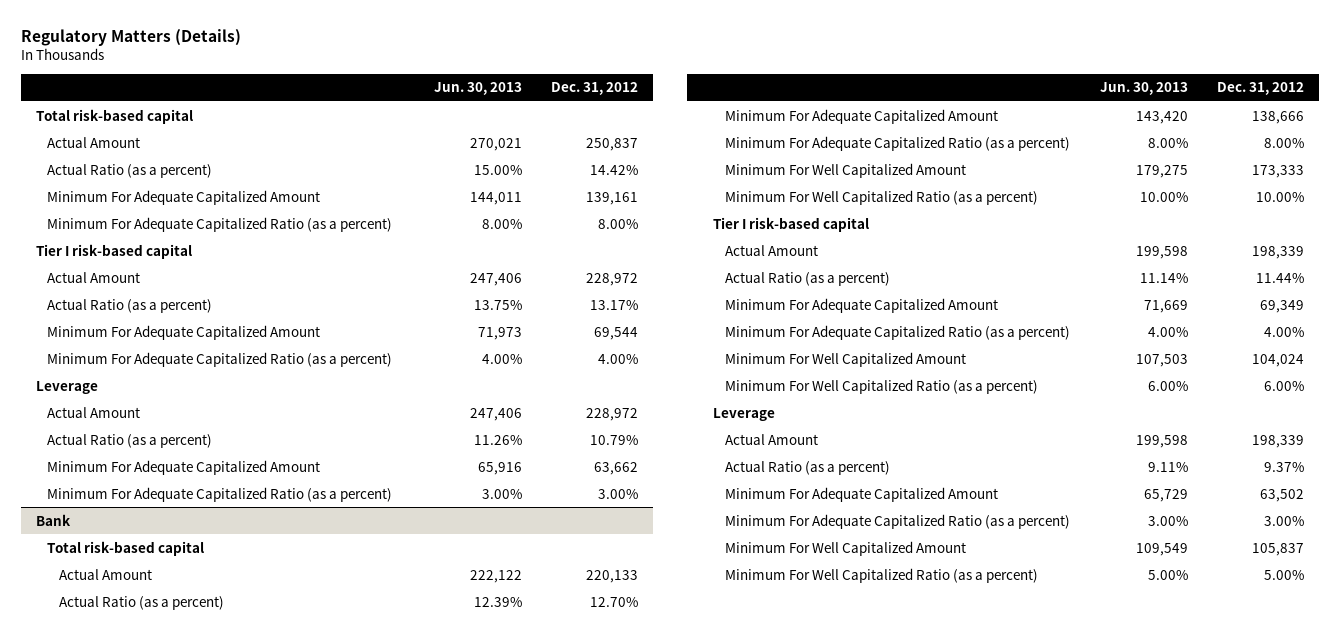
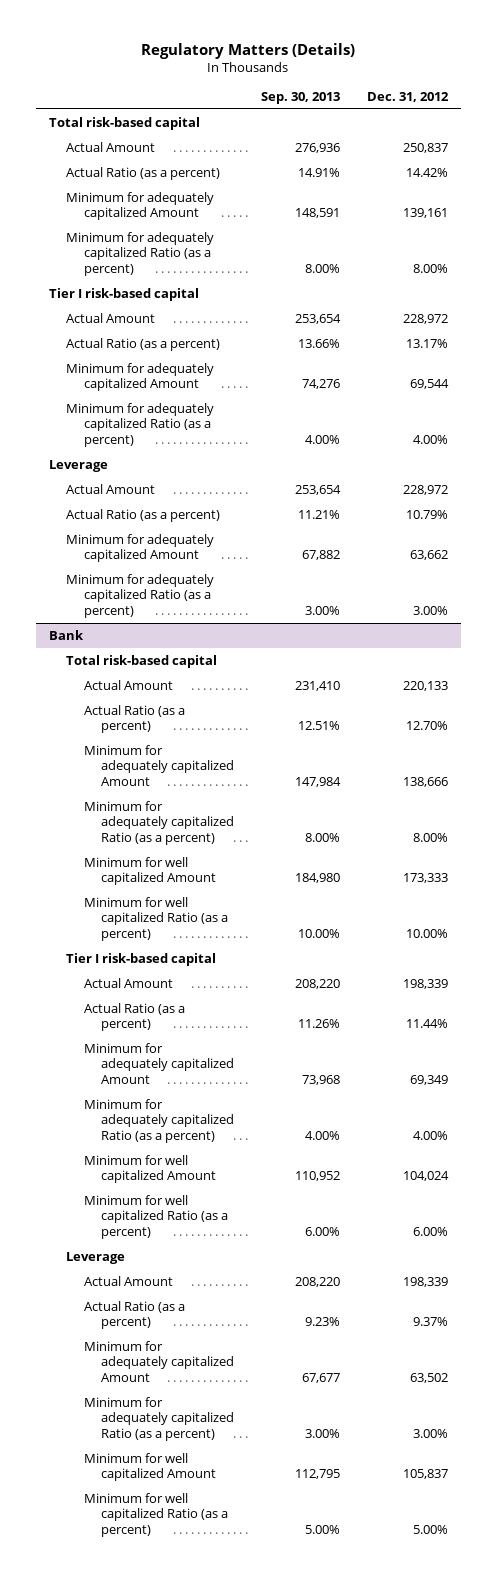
[433,82,522,96] Jun. 30, 2013 -> none
none -> [261,91,341,104] Sep. 30, 2013
[47,189,321,205] Minimum For Adequate Capitalized Amount -> [66,191,215,221] Minimum for adequately capitalized Amount
[47,216,393,232] Minimum For Adequate Capitalized Ratio (as a percent) -> [66,231,215,277] Minimum for adequately capitalized Ratio (as a percent)
[47,324,321,340] Minimum For Adequate Capitalized Amount -> [66,362,215,392] Minimum for adequately capitalized Amount
[47,351,393,367] Minimum For Adequate Capitalized Ratio (as a percent) -> [66,402,215,448] Minimum for adequately capitalized Ratio (as a percent)
[47,459,321,475] Minimum For Adequate Capitalized Amount -> [66,533,215,563] Minimum for adequately capitalized Amount
[47,486,393,502] Minimum For Adequate Capitalized Ratio (as a percent) -> [66,573,215,619] Minimum for adequately capitalized Ratio (as a percent)
[725,108,999,124] Minimum For Adequate Capitalized Amount -> [83,744,235,787] Minimum for adequately capitalized Amount
[725,135,1071,151] Minimum For Adequate Capitalized Ratio (as a percent) -> [83,800,235,846] Minimum for adequately capitalized Ratio (as a percent)
[725,162,967,178] Minimum For Well Capitalized Amount -> [83,856,217,886] Minimum for well capitalized Amount
[725,189,1039,205] Minimum For Well Capitalized Ratio (as a percent) -> [83,896,229,942] Minimum for well capitalized Ratio (as a percent)
[725,297,999,313] Minimum For Adequate Capitalized Amount -> [83,1042,235,1085] Minimum for adequately capitalized Amount
[725,324,1071,340] Minimum For Adequate Capitalized Ratio (as a percent) -> [83,1098,235,1144] Minimum for adequately capitalized Ratio (as a percent)
[725,351,967,367] Minimum For Well Capitalized Amount -> [83,1154,217,1184] Minimum for well capitalized Amount
[725,378,1039,394] Minimum For Well Capitalized Ratio (as a percent) -> [83,1194,229,1240] Minimum for well capitalized Ratio (as a percent)
[725,486,999,502] Minimum For Adequate Capitalized Amount -> [83,1340,235,1383] Minimum for adequately capitalized Amount
[725,513,1071,529] Minimum For Adequate Capitalized Ratio (as a percent) -> [83,1396,235,1442] Minimum for adequately capitalized Ratio (as a percent)
[725,540,967,556] Minimum For Well Capitalized Amount -> [83,1452,217,1482] Minimum for well capitalized Amount
[725,567,1039,583] Minimum For Well Capitalized Ratio (as a percent) -> [83,1492,229,1538] Minimum for well capitalized Ratio (as a percent)

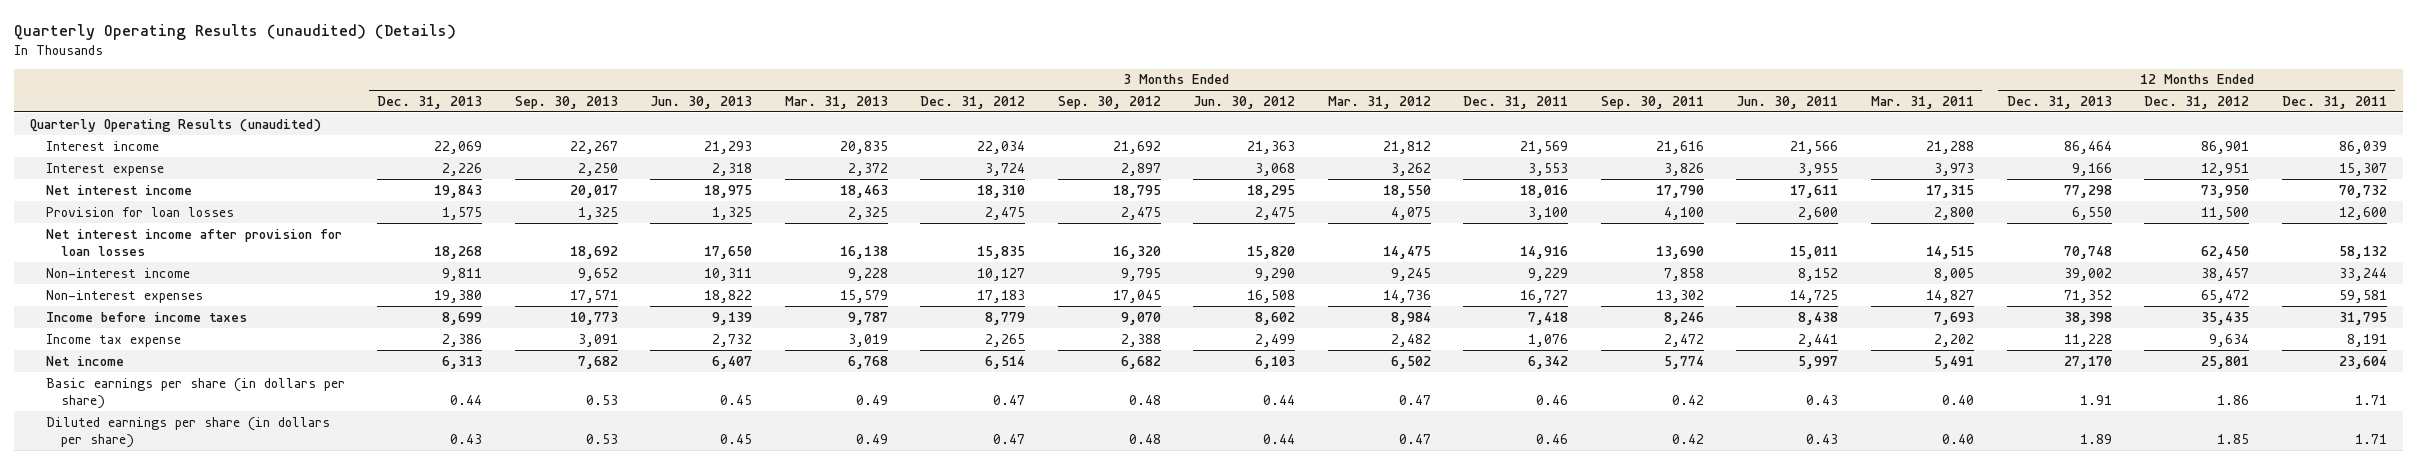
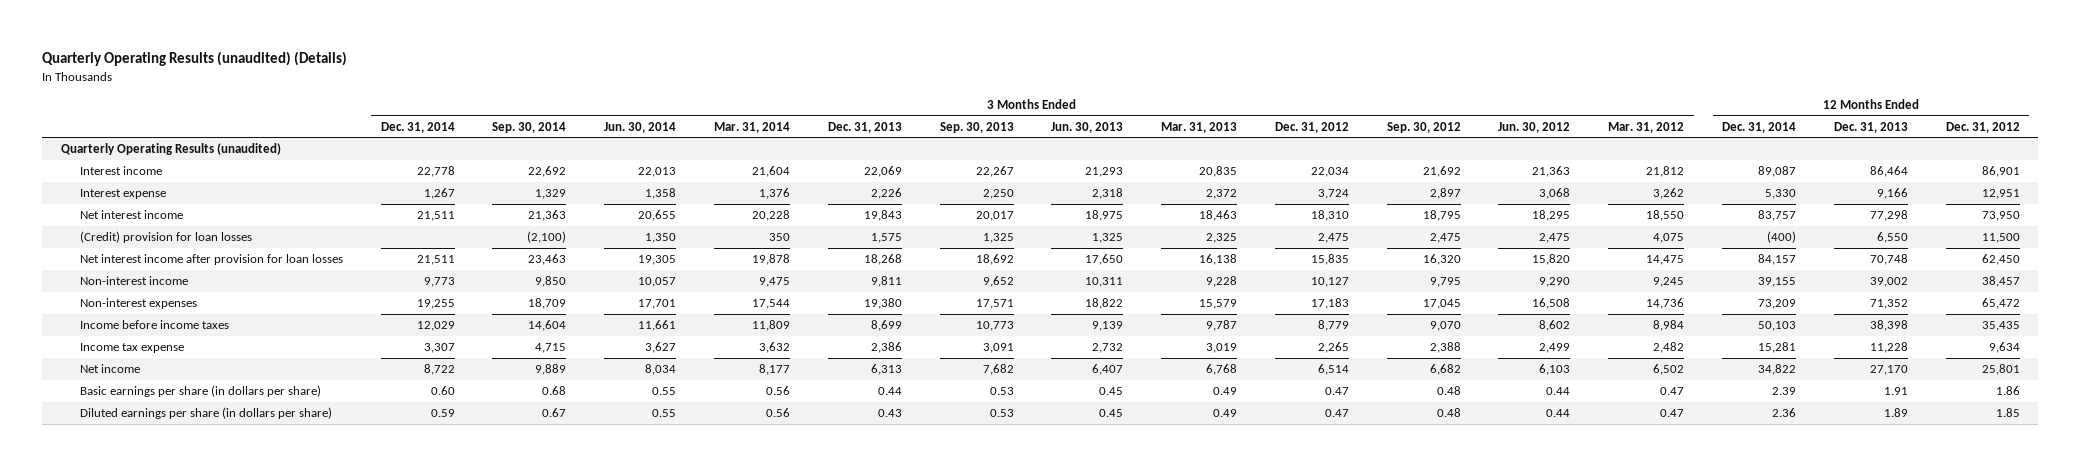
[1463,95,1569,109] Dec. 31, 2011 -> none
[1600,95,1704,109] Sep. 30, 2011 -> none
[1736,95,1839,109] Jun. 30, 2011 -> none
[1870,95,1974,109] Mar. 31, 2011 -> none
[2281,95,2387,109] Dec. 31, 2011 -> none
none -> [380,121,455,133] Dec. 31, 2014
none -> [492,121,567,133] Sep. 30, 2014
none -> [604,121,677,133] Jun. 30, 2014
none -> [714,121,791,133] Mar. 31, 2014
none -> [1721,121,1796,133] Dec. 31, 2014
[45,206,234,217] Provision for loan losses -> [79,231,252,244] (Credit) provision for loan losses

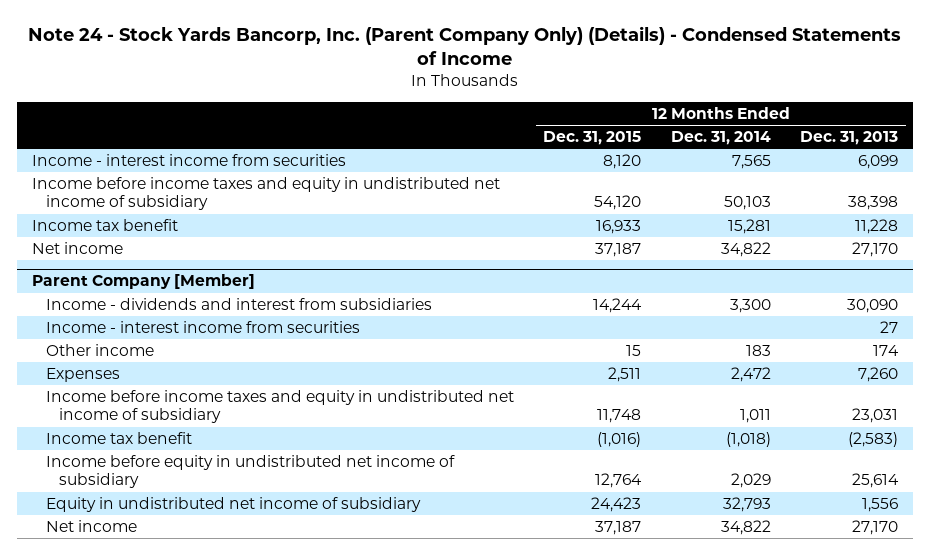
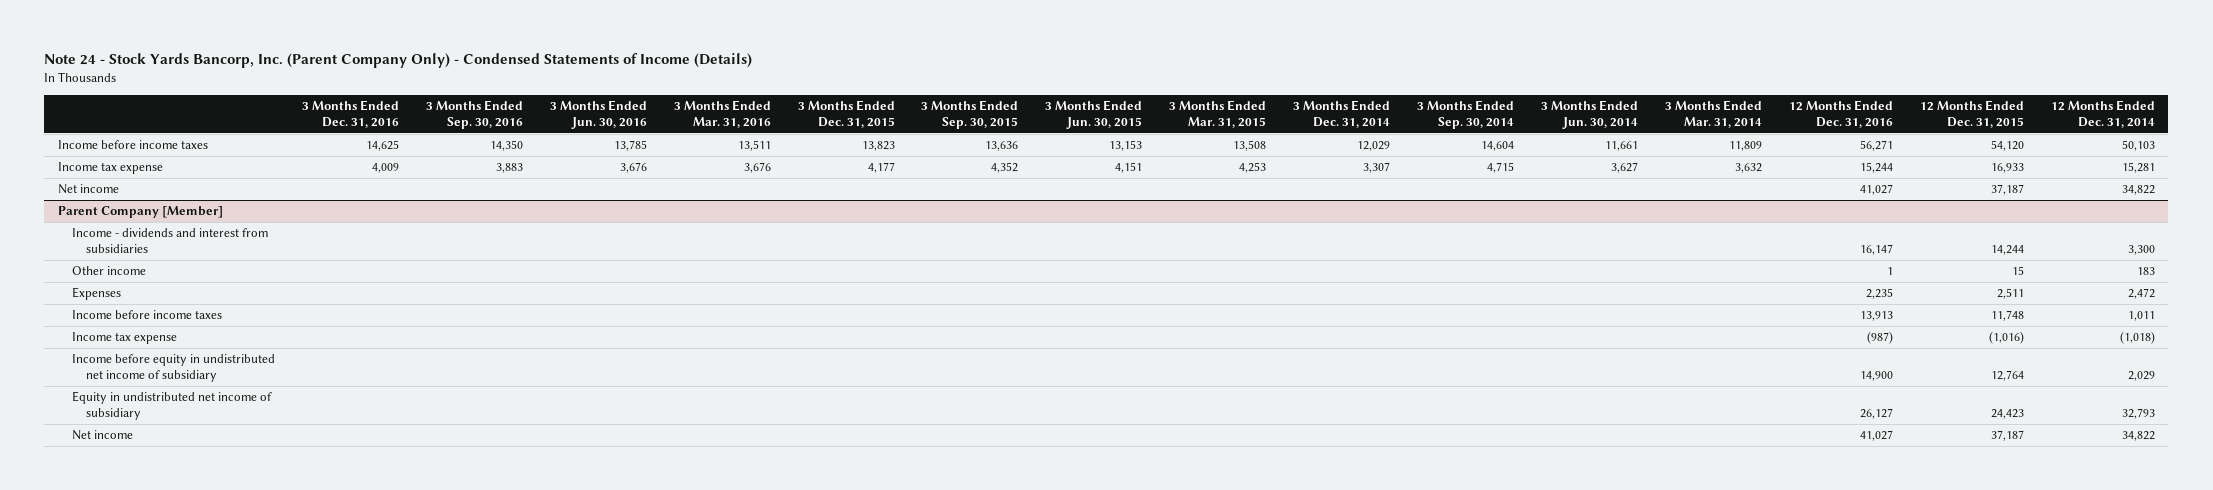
[28,26,902,66] Note 24 - Stock Yards Bancorp, Inc. (Parent Company Only) (Details) - Condensed Statements of Income -> [44,53,753,69] Note 24 - Stock Yards Bancorp, Inc. (Parent Company Only) - Condensed Statements of Income (Details)
[800,131,899,146] Dec. 31, 2013 -> none
none -> [301,100,399,129] 3 Months Ended Dec. 31, 2016
none -> [425,100,523,130] 3 Months Ended Sep. 30, 2016
none -> [549,100,647,130] 3 Months Ended Jun. 30, 2016
none -> [673,100,771,129] 3 Months Ended Mar. 31, 2016
none -> [797,100,895,129] 3 Months Ended Dec. 31, 2015
none -> [921,100,1019,130] 3 Months Ended Sep. 30, 2015
none -> [1045,100,1143,130] 3 Months Ended Jun. 30, 2015
none -> [1169,100,1267,129] 3 Months Ended Mar. 31, 2015
none -> [1293,100,1391,129] 3 Months Ended Dec. 31, 2014
none -> [1417,100,1515,130] 3 Months Ended Sep. 30, 2014
none -> [1541,100,1639,130] 3 Months Ended Jun. 30, 2014
none -> [1665,100,1763,129] 3 Months Ended Mar. 31, 2014
none -> [1789,100,1894,129] 12 Months Ended Dec. 31, 2016
[32,154,347,167] Income - interest income from securities -> none
[32,177,501,211] Income before income taxes and equity in undistributed net income of subsidiary -> [57,140,208,150] Income before income taxes
[32,219,179,232] Income tax benefit -> [57,162,163,175] Income tax expense
[45,321,360,334] Income - interest income from securities -> none
[45,390,514,424] Income before income taxes and equity in undistributed net income of subsidiary -> [71,310,222,320] Income before income taxes
[45,432,192,445] Income tax benefit -> [71,332,177,345] Income tax expense

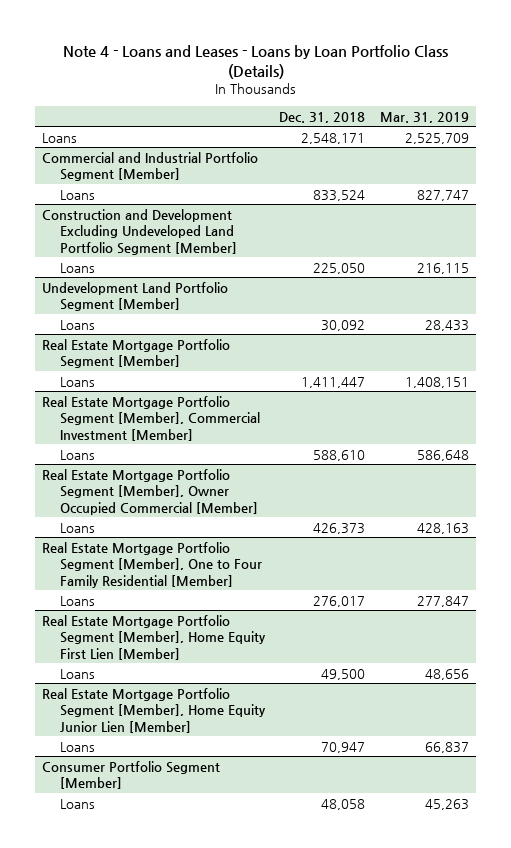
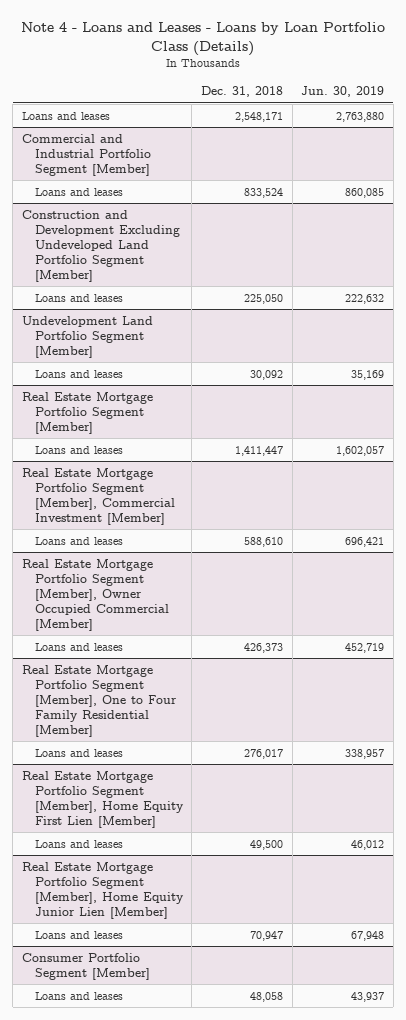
[379,111,469,123] Mar. 31, 2019 -> none
none -> [301,86,385,98] Jun. 30, 2019
[42,132,78,143] Loans -> [21,111,110,120] Loans and leases
[60,189,96,200] Loans -> [34,187,123,196] Loans and leases
[60,262,96,273] Loans -> [34,293,123,302] Loans and leases
[60,319,96,330] Loans -> [34,369,123,378] Loans and leases
[60,376,96,387] Loans -> [34,445,123,454] Loans and leases
[60,449,96,460] Loans -> [34,536,123,545] Loans and leases
[60,522,96,533] Loans -> [34,642,123,651] Loans and leases
[60,595,96,606] Loans -> [34,748,123,757] Loans and leases
[60,668,96,679] Loans -> [34,839,123,848] Loans and leases
[60,741,96,752] Loans -> [34,930,123,939] Loans and leases
[60,798,96,809] Loans -> [34,991,123,1000] Loans and leases

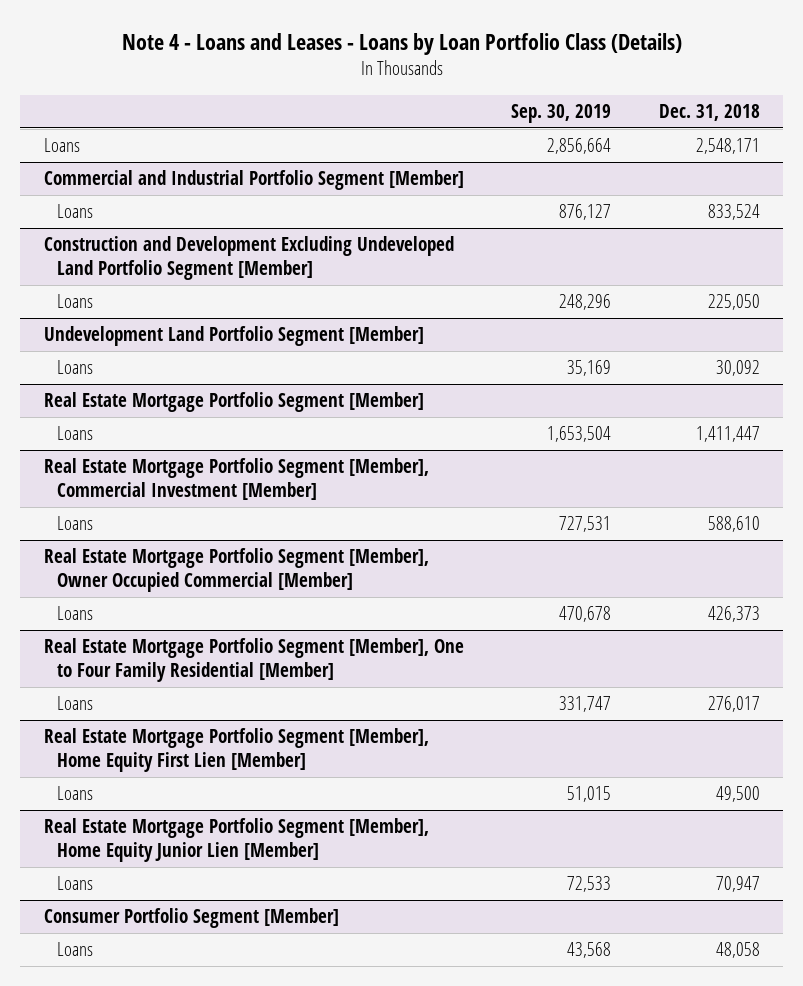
[301,86,385,98] Jun. 30, 2019 -> none
none -> [511,103,612,123] Sep. 30, 2019
[21,111,110,120] Loans and leases -> [43,138,80,153] Loans
[34,187,123,196] Loans and leases -> [57,204,94,219] Loans
[34,293,123,302] Loans and leases -> [57,294,94,309] Loans
[34,369,123,378] Loans and leases -> [57,360,94,375] Loans
[34,445,123,454] Loans and leases -> [57,426,94,441] Loans
[34,536,123,545] Loans and leases -> [57,516,94,531] Loans
[34,642,123,651] Loans and leases -> [57,606,94,621] Loans
[34,748,123,757] Loans and leases -> [57,696,94,711] Loans
[34,839,123,848] Loans and leases -> [57,786,94,801] Loans
[34,930,123,939] Loans and leases -> [57,876,94,891] Loans
[34,991,123,1000] Loans and leases -> [57,942,94,957] Loans

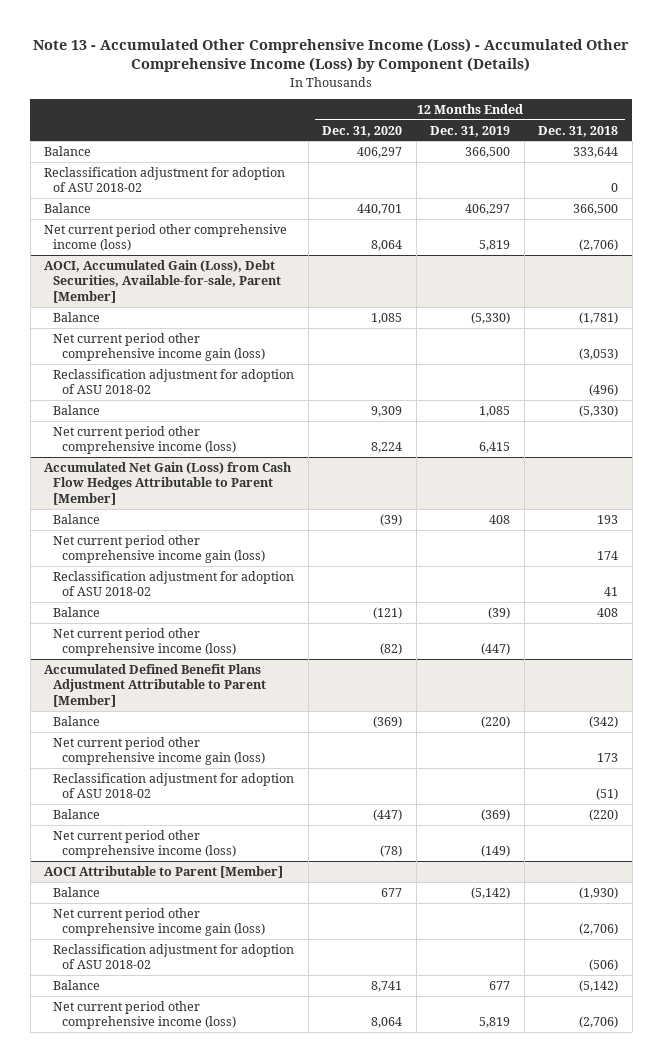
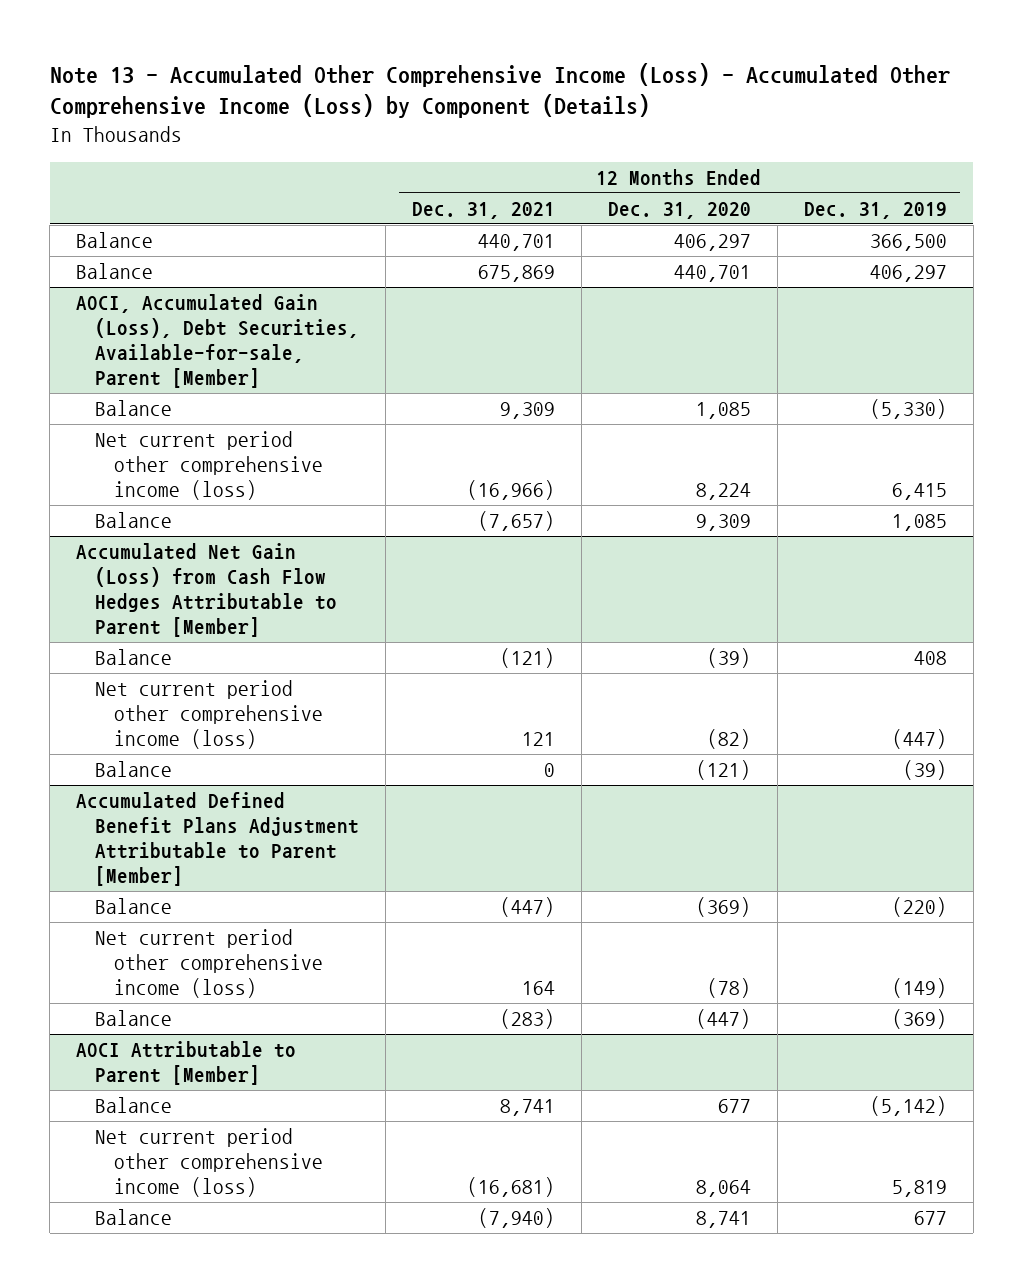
[538,125,619,137] Dec. 31, 2018 -> none
none -> [411,201,555,219] Dec. 31, 2021
[44,166,286,193] Reclassification adjustment for adoption of ASU 2018-02 -> none
[44,223,288,252] Net current period other comprehensive income (loss) -> none
[53,332,266,362] Net current period other comprehensive income gain (loss) -> none
[53,368,295,395] Reclassification adjustment for adoption of ASU 2018-02 -> none
[53,404,101,415] Balance -> [95,512,173,529] Balance
[53,534,266,564] Net current period other comprehensive income gain (loss) -> none
[53,570,295,597] Reclassification adjustment for adoption of ASU 2018-02 -> none
[53,606,101,617] Balance -> [95,761,173,778] Balance
[53,736,266,766] Net current period other comprehensive income gain (loss) -> none
[53,772,295,799] Reclassification adjustment for adoption of ASU 2018-02 -> none
[53,808,101,819] Balance -> [95,1010,173,1027] Balance
[53,907,266,937] Net current period other comprehensive income gain (loss) -> none
[53,943,295,970] Reclassification adjustment for adoption of ASU 2018-02 -> none
[53,979,101,990] Balance -> [95,1209,173,1226] Balance

